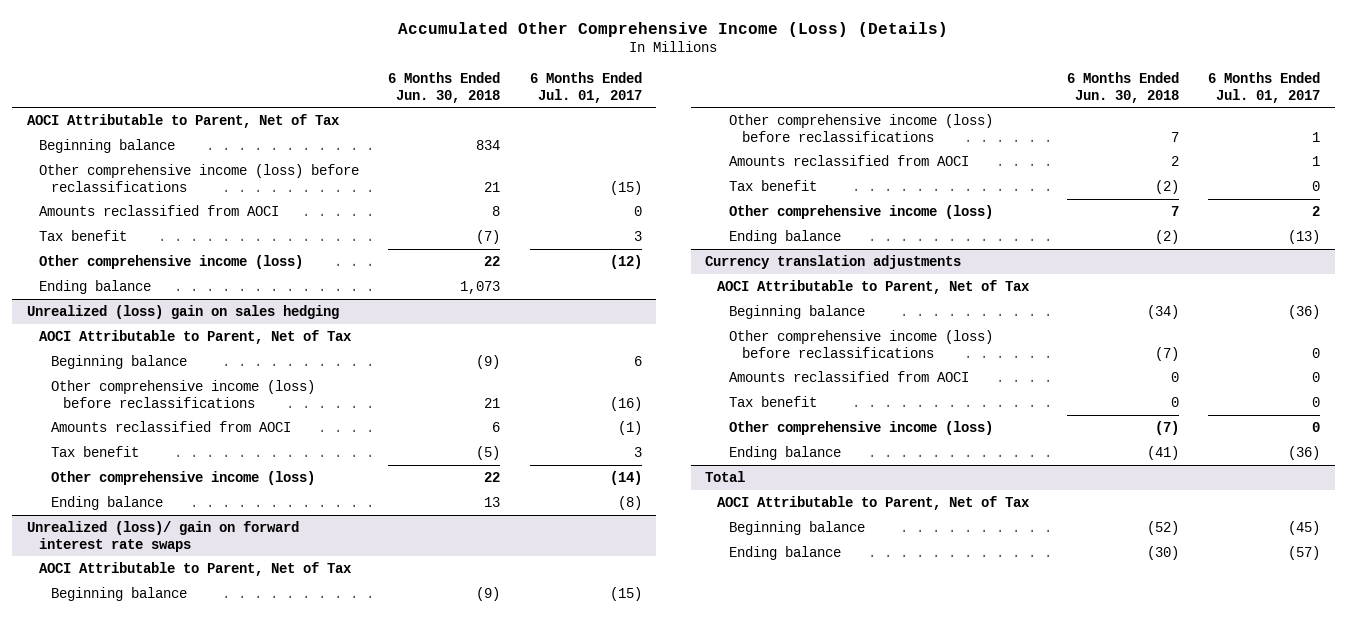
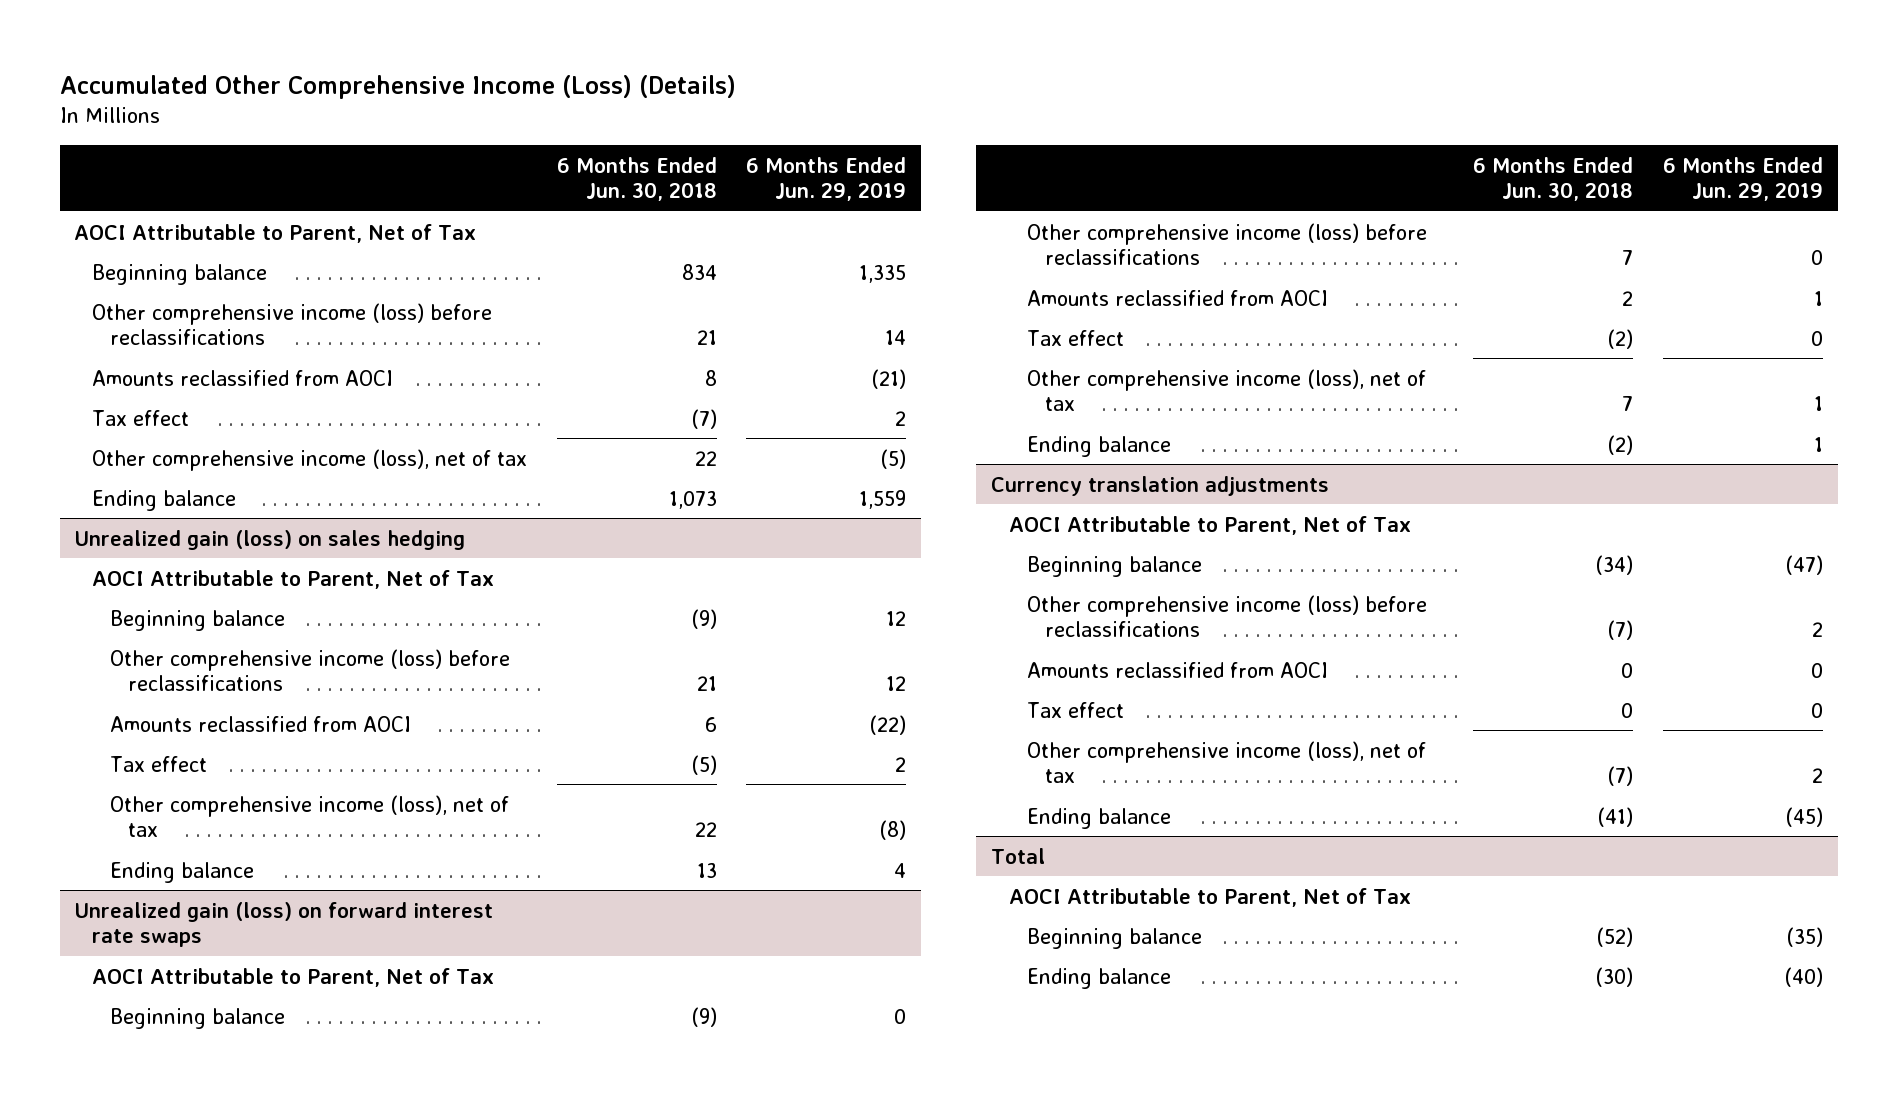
[529,71,642,103] 6 Months Ended Jul. 01, 2017 -> none
none -> [746,156,907,202] 6 Months Ended Jun. 29, 2019
[39,229,128,241] Tax benefit -> [92,409,190,426] Tax effect
[39,254,304,269] Other comprehensive income (loss) -> [92,448,528,471] Other comprehensive income (loss), net of tax
[27,304,340,319] Unrealized (loss) gain on sales hedging -> [74,529,466,550] Unrealized gain (loss) on sales hedging
[51,445,140,457] Tax benefit -> [110,755,208,772] Tax effect
[51,470,316,485] Other comprehensive income (loss) -> [110,794,510,838] Other comprehensive income (loss), net of tax
[27,520,300,552] Unrealized (loss)/ gain on forward interest rate swaps -> [74,901,494,948] Unrealized gain (loss) on forward interest rate swaps
[729,179,818,191] Tax benefit -> [1026,329,1124,346] Tax effect
[729,204,994,219] Other comprehensive income (loss) -> [1026,368,1426,412] Other comprehensive income (loss), net of tax
[729,395,818,407] Tax benefit -> [1026,701,1124,718] Tax effect
[729,420,994,435] Other comprehensive income (loss) -> [1026,740,1426,784] Other comprehensive income (loss), net of tax

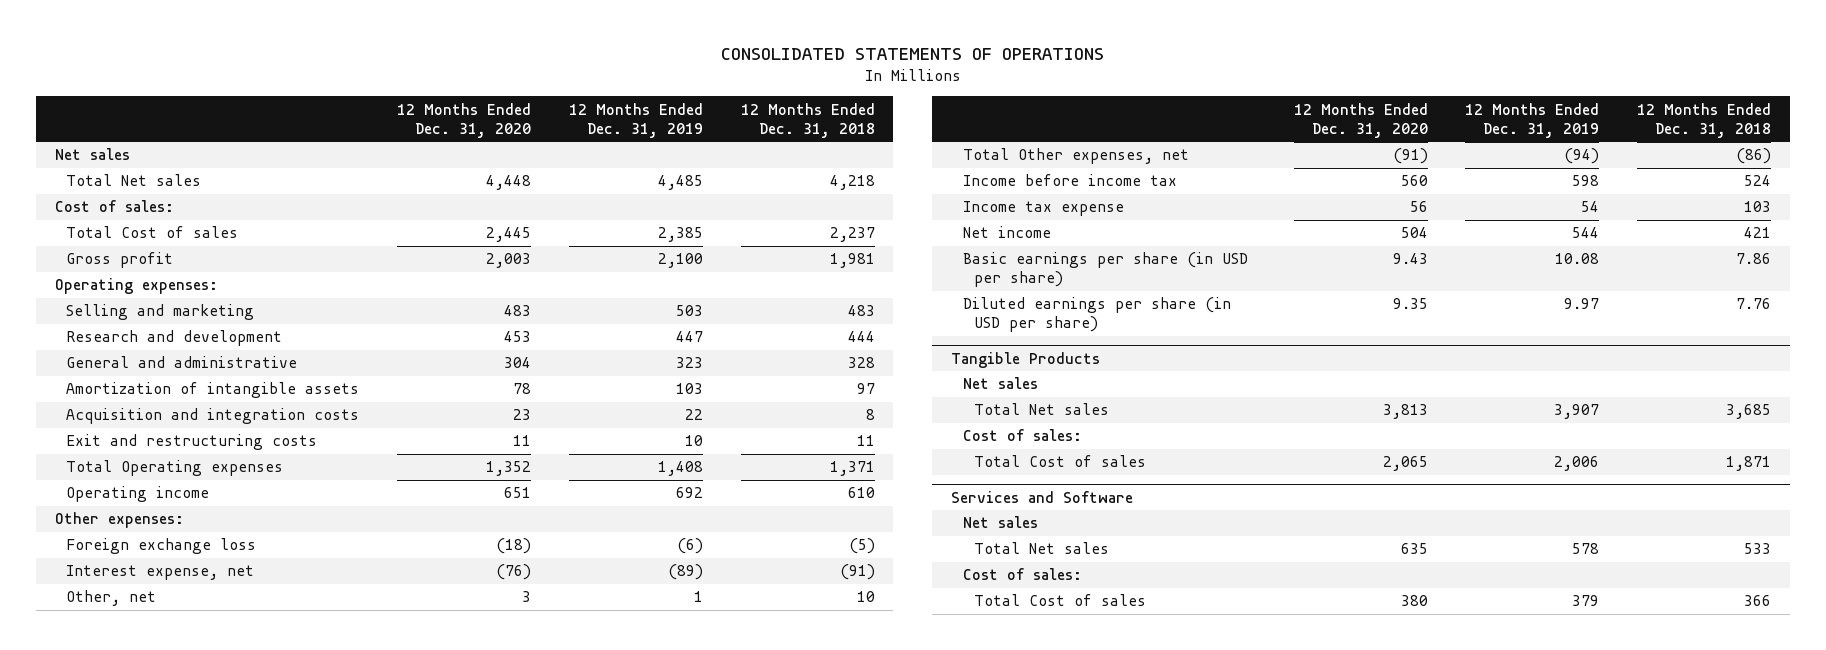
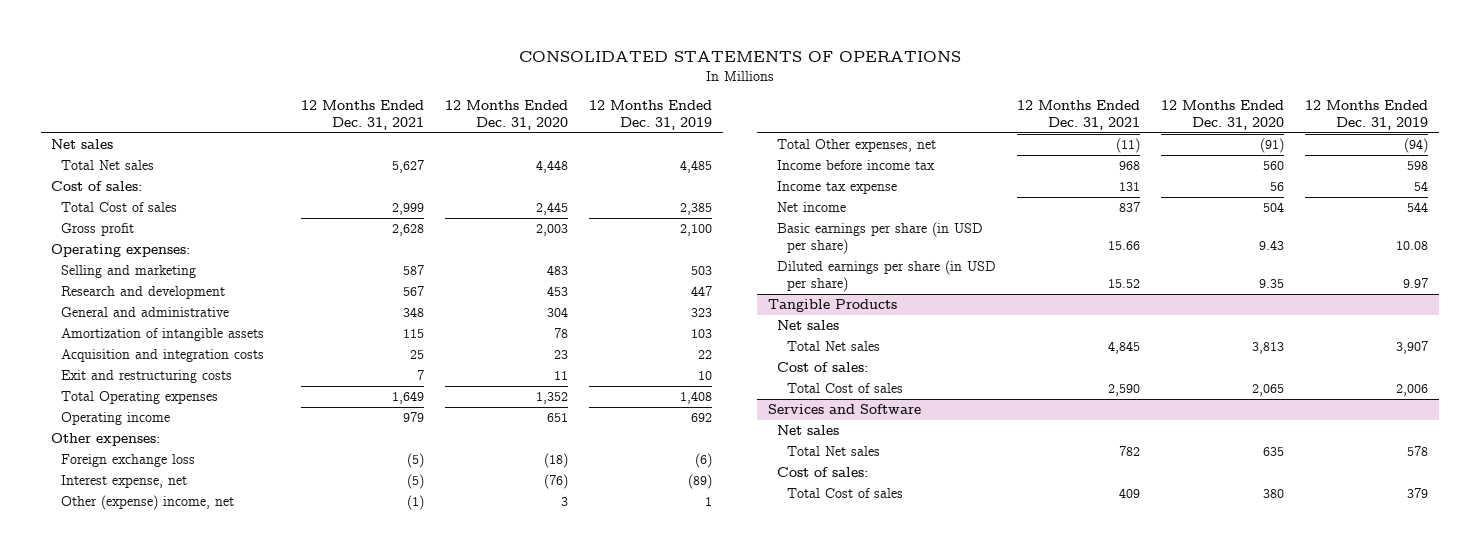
[740,102,875,138] 12 Months Ended Dec. 31, 2018 -> none
none -> [301,100,425,130] 12 Months Ended Dec. 31, 2021
[65,590,156,607] Other, net -> [61,495,235,511] Other (expense) income, net

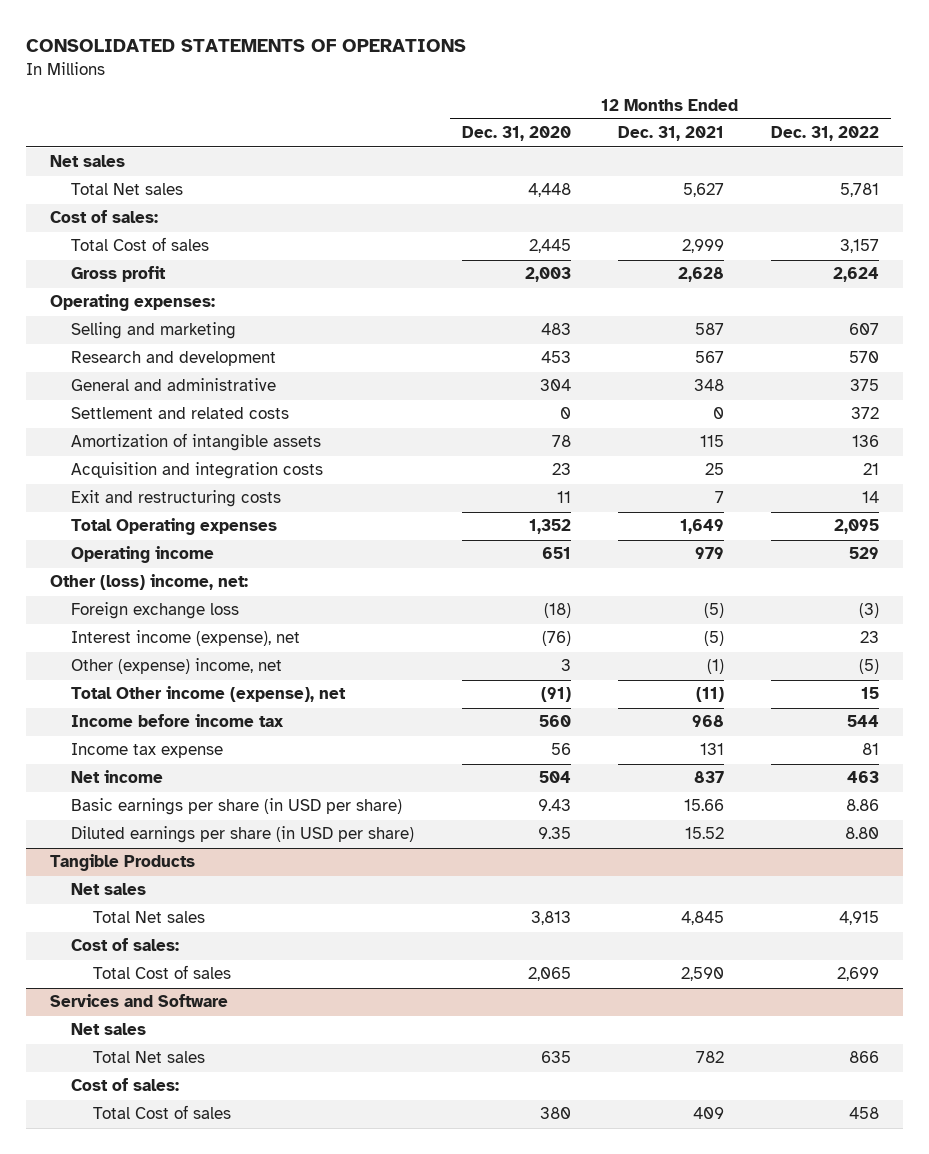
[589,100,713,130] 12 Months Ended Dec. 31, 2019 -> none
none -> [771,126,880,142] Dec. 31, 2022
none -> [71,407,290,420] Settlement and related costs
[51,433,161,447] Other expenses: -> [49,574,248,591] Other (loss) income, net:
[61,475,188,489] Interest expense, net -> [71,630,301,647] Interest income (expense), net
[777,139,937,153] Total Other expenses, net -> [71,686,347,703] Total Other income (expense), net

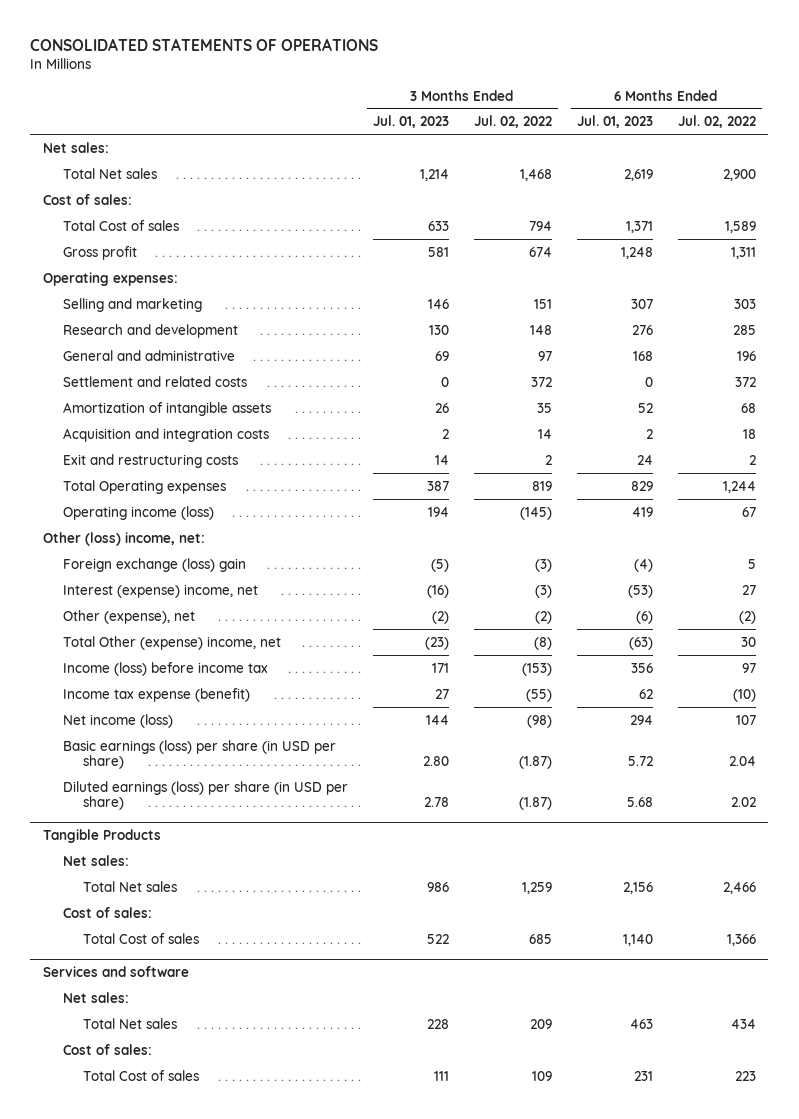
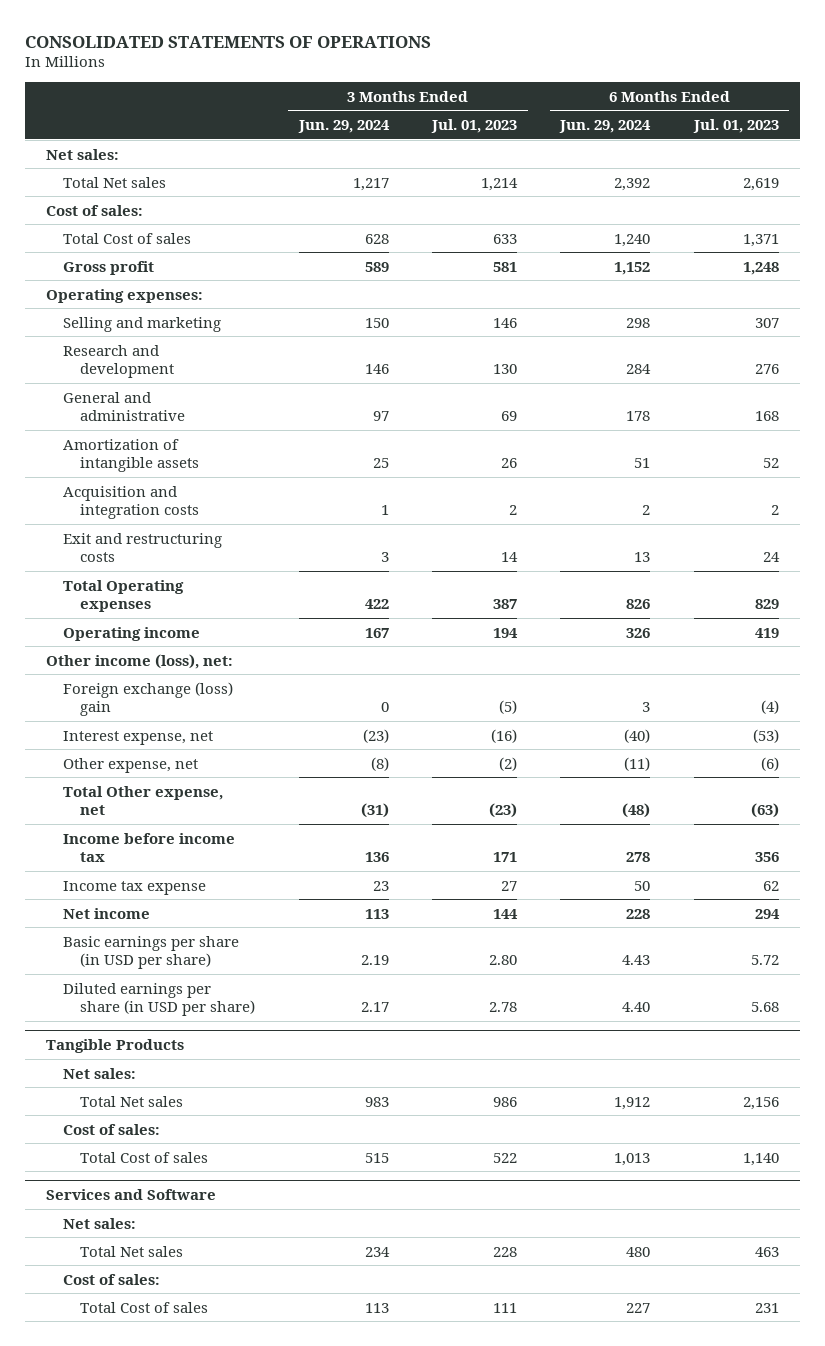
[473,115,552,129] Jul. 02, 2022 -> none
[677,115,756,129] Jul. 02, 2022 -> none
none -> [297,120,390,134] Jun. 29, 2024
none -> [559,120,652,134] Jun. 29, 2024
[63,375,248,387] Settlement and related costs -> none
[63,505,215,520] Operating income (loss) -> [63,626,201,641] Operating income
[42,531,205,546] Other (loss) income, net: -> [46,653,234,669] Other income (loss), net:
[63,583,259,598] Interest (expense) income, net -> [63,730,214,745] Interest expense, net
[63,609,196,624] Other (expense), net -> [63,757,199,773] Other expense, net
[63,635,282,650] Total Other (expense) income, net -> [63,785,224,815] Total Other expense, net
[63,661,269,676] Income (loss) before income tax -> [63,832,236,862] Income before income tax
[63,687,251,702] Income tax expense (benefit) -> [63,880,207,895] Income tax expense
[63,713,174,728] Net income (loss) -> [63,907,151,919] Net income
[63,739,337,770] Basic earnings (loss) per share (in USD per share) -> [63,935,240,969] Basic earnings per share (in USD per share)
[63,780,349,811] Diluted earnings (loss) per share (in USD per share) -> [63,982,256,1016] Diluted earnings per share (in USD per share)
[42,966,189,978] Services and software -> [46,1188,217,1200] Services and Software

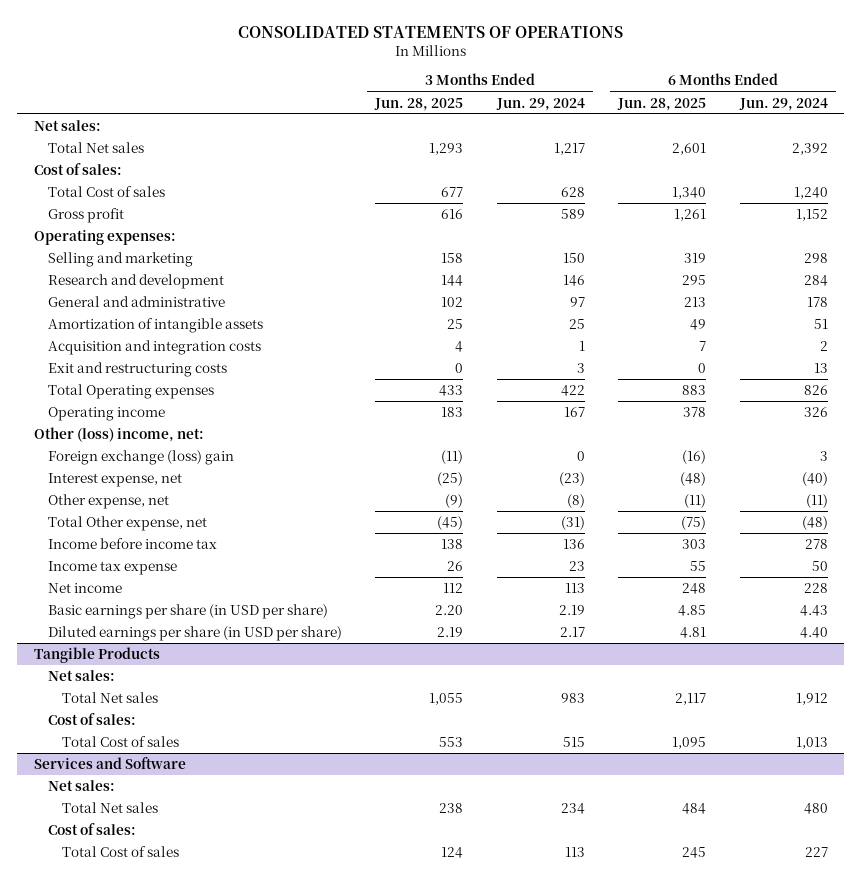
[431,119,518,134] Jul. 01, 2023 -> none
[692,119,779,134] Jul. 01, 2023 -> none
none -> [374,97,464,111] Jun. 28, 2025
none -> [617,97,707,111] Jun. 28, 2025
[46,653,234,669] Other income (loss), net: -> [34,426,205,442] Other (loss) income, net:

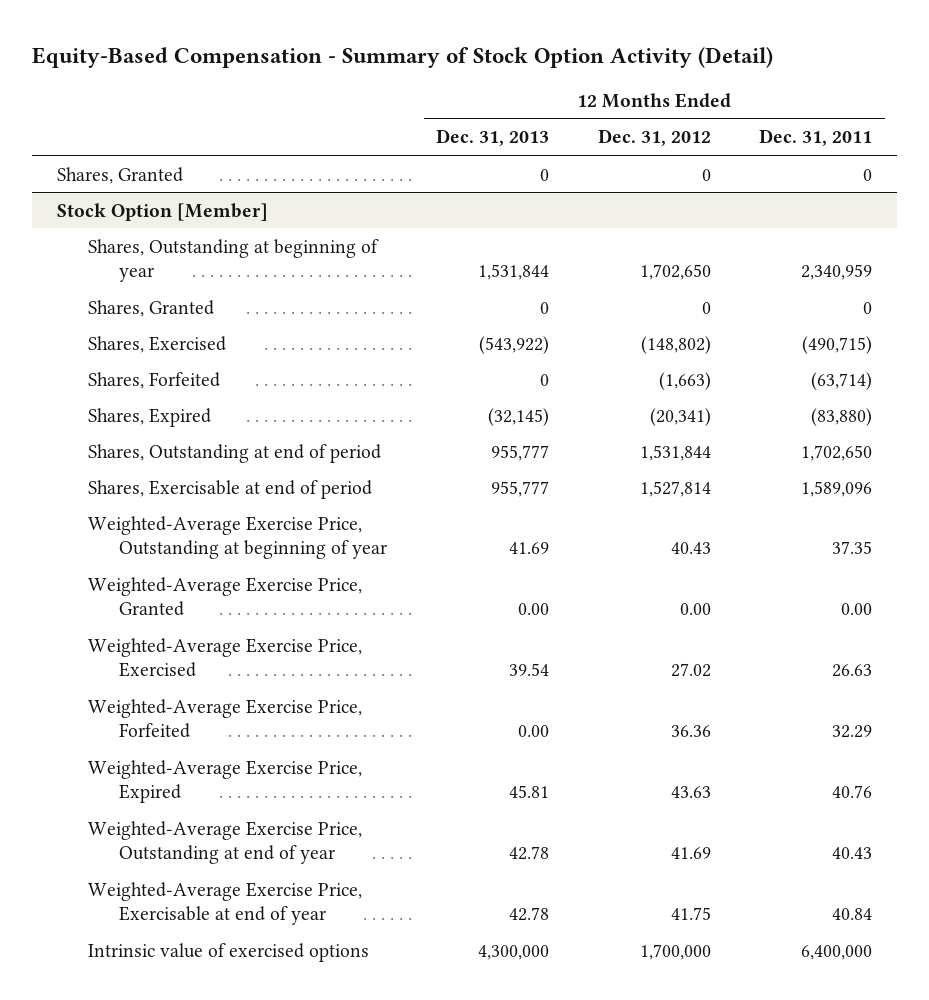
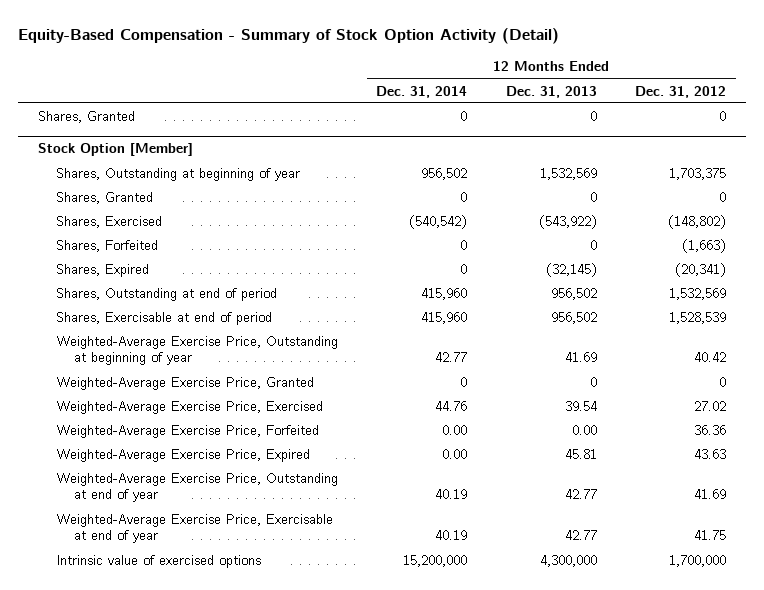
[759,129,873,147] Dec. 31, 2011 -> none
none -> [376,85,468,98] Dec. 31, 2014
[477,264,549,281] 1,531,844 -> [539,168,597,181] 1,532,569
[639,264,711,281] 1,702,650 -> [669,168,727,181] 1,703,375
[490,444,549,461] 955,777 -> [550,288,597,301] 956,502
[639,444,711,461] 1,531,844 -> [669,288,727,301] 1,532,569
[490,480,549,497] 955,777 -> [550,312,597,325] 956,502
[639,480,711,497] 1,527,814 -> [669,312,727,325] 1,528,539
[670,542,711,555] 40.43 -> [694,352,727,363] 40.42
[517,603,549,616] 0.00 -> [589,377,597,388] 0
[679,603,711,616] 0.00 -> [719,377,727,388] 0
[508,846,549,861] 42.78 -> [564,489,597,500] 42.77
[508,907,549,922] 42.78 -> [564,530,597,541] 42.77

